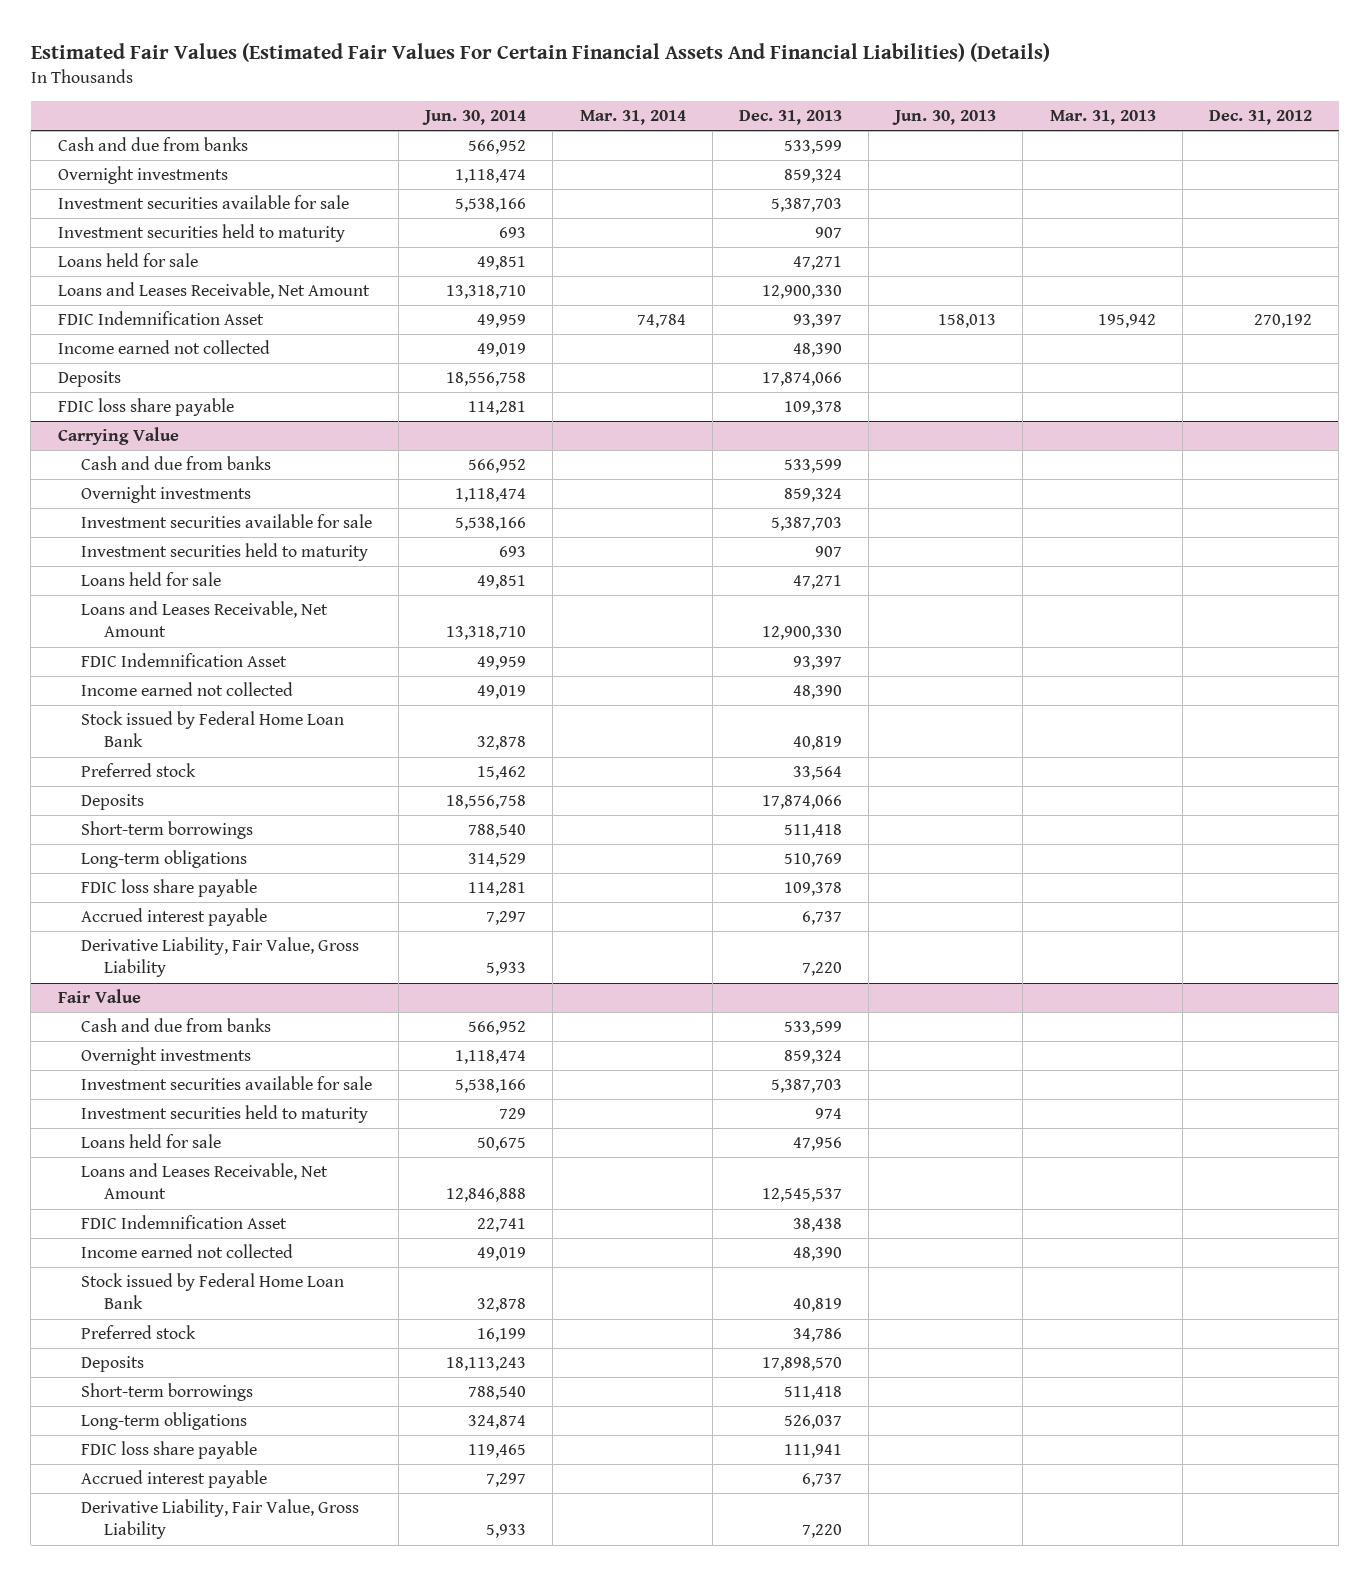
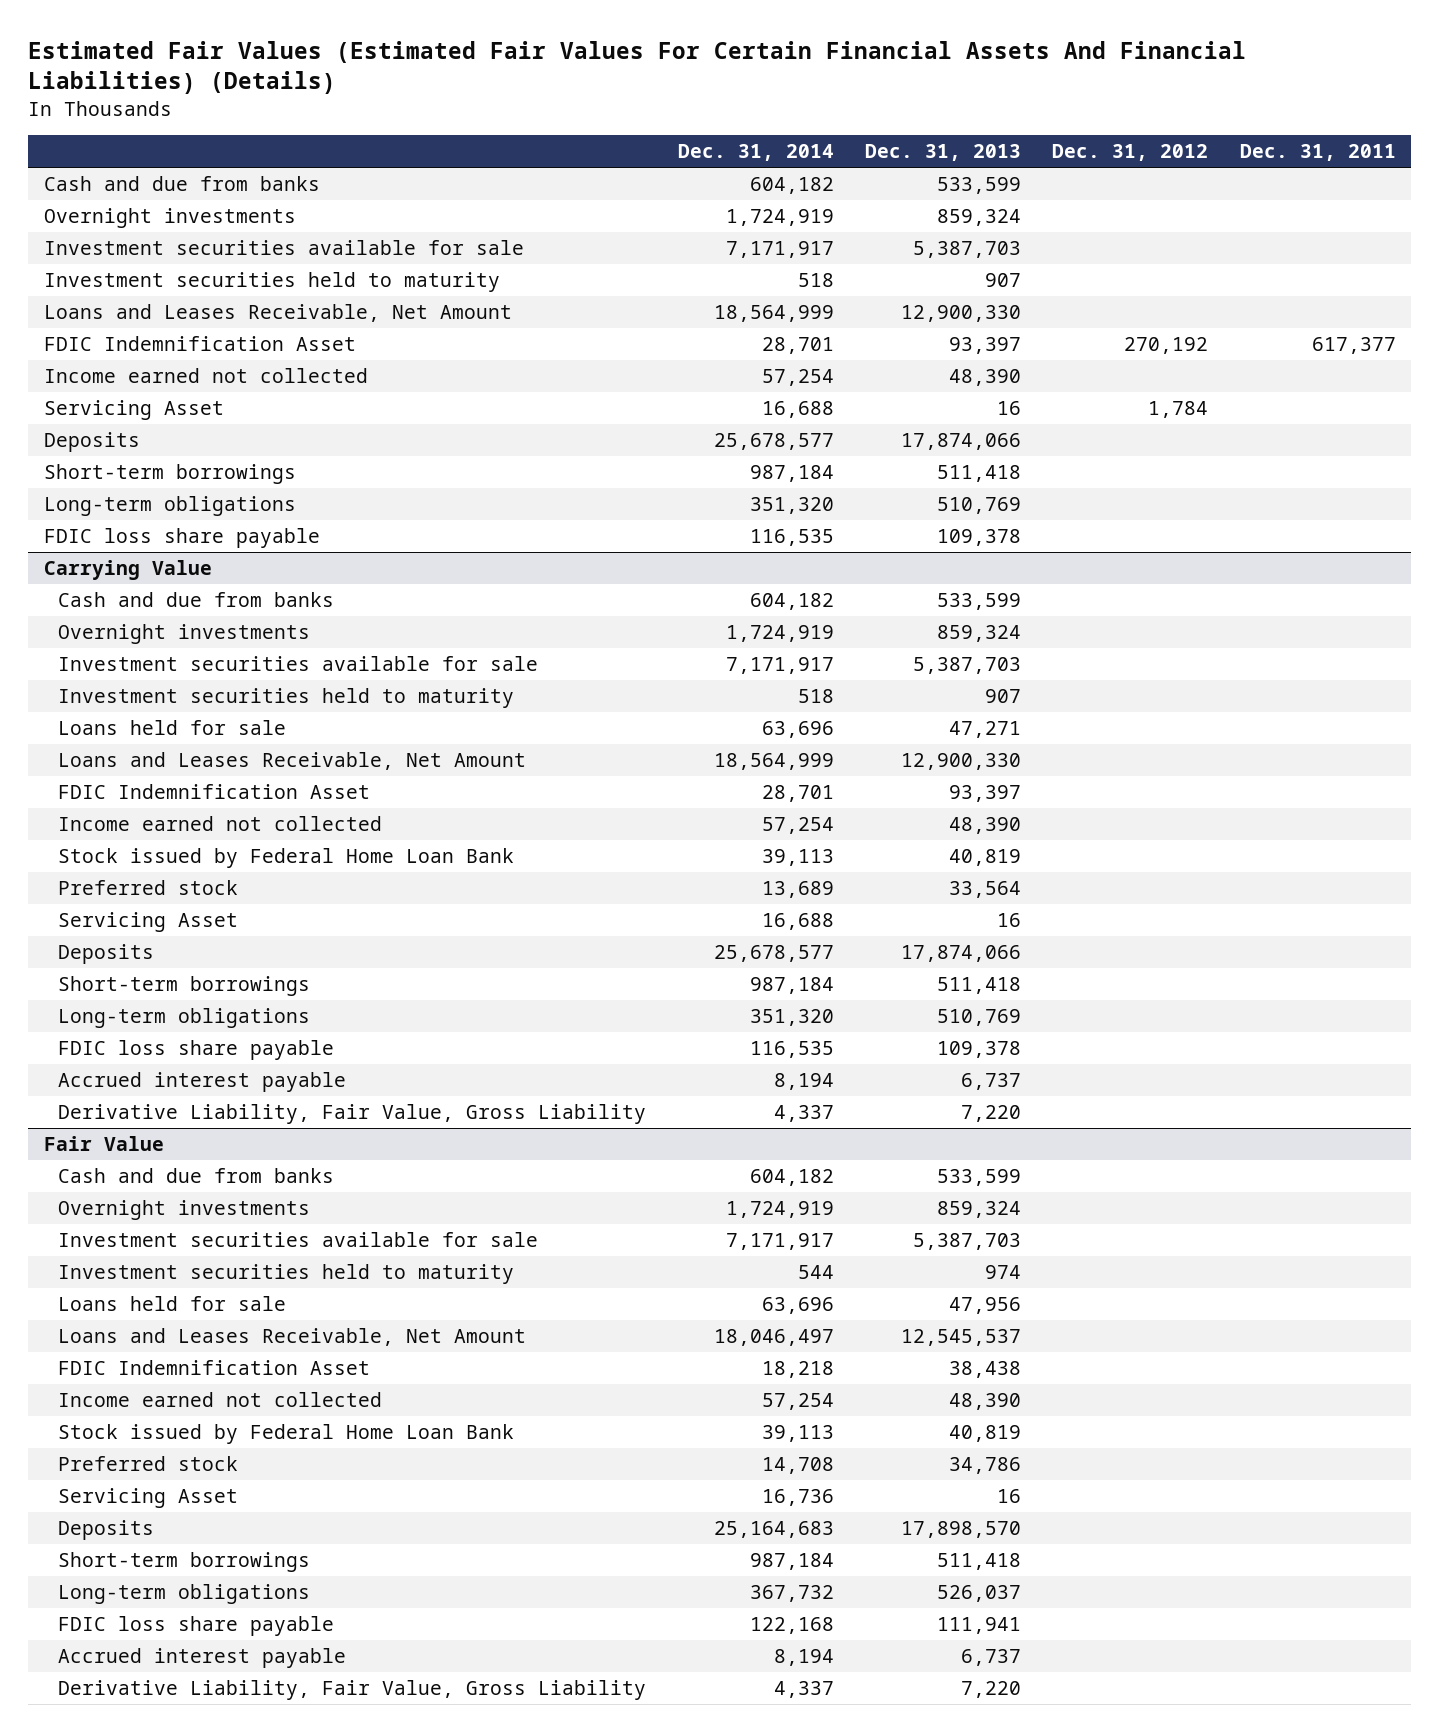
[422,110,527,126] Jun. 30, 2014 -> none
[579,110,686,126] Mar. 31, 2014 -> none
[892,110,997,126] Jun. 30, 2013 -> none
[1049,110,1156,126] Mar. 31, 2013 -> none
none -> [677,144,834,162] Dec. 31, 2014
none -> [1239,144,1396,162] Dec. 31, 2011
[57,253,198,268] Loans held for sale -> none
none -> [44,400,225,421] Servicing Asset
none -> [44,464,297,485] Short-term borrowings
none -> [44,496,297,517] Long-term obligations
none -> [58,912,239,933] Servicing Asset
none -> [58,1488,239,1509] Servicing Asset

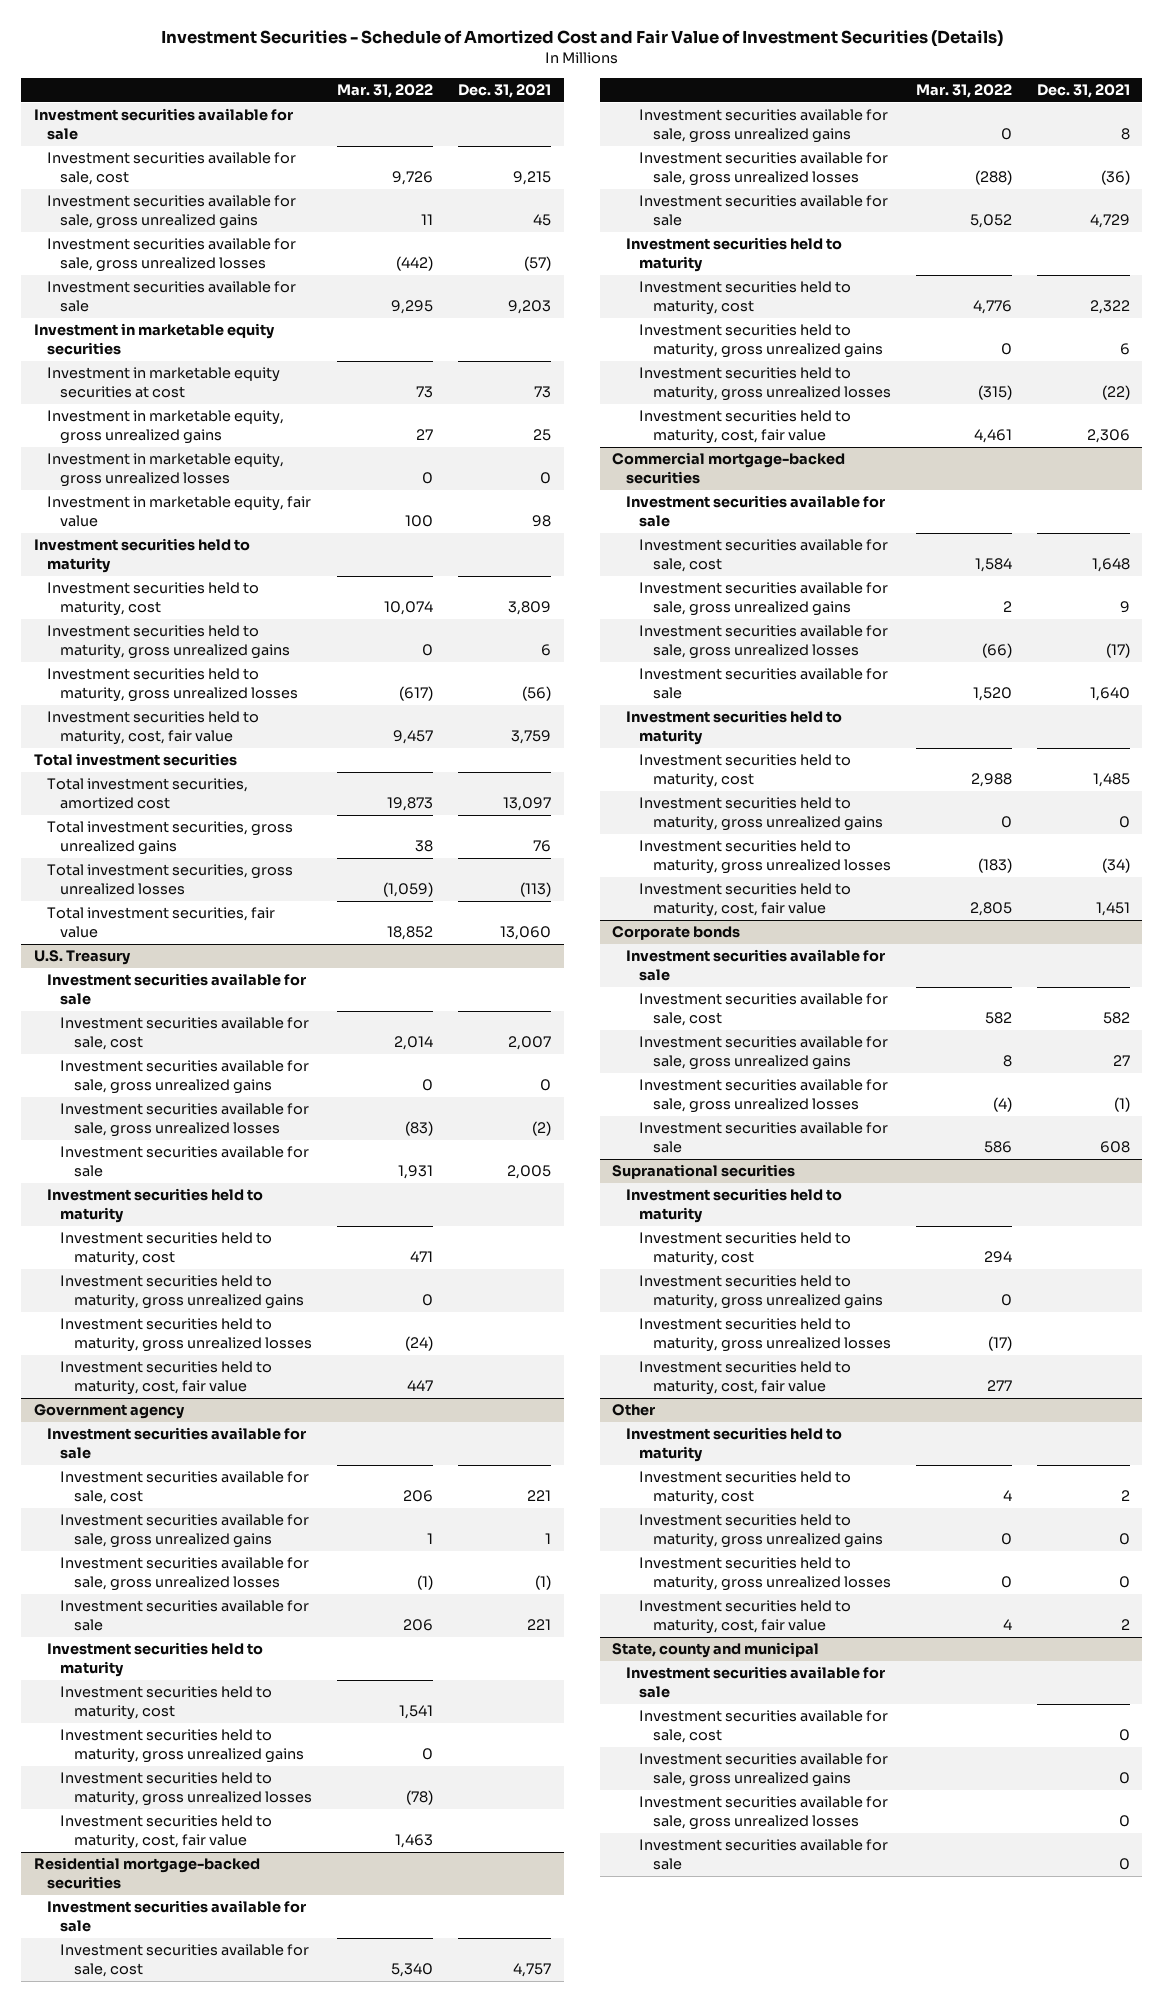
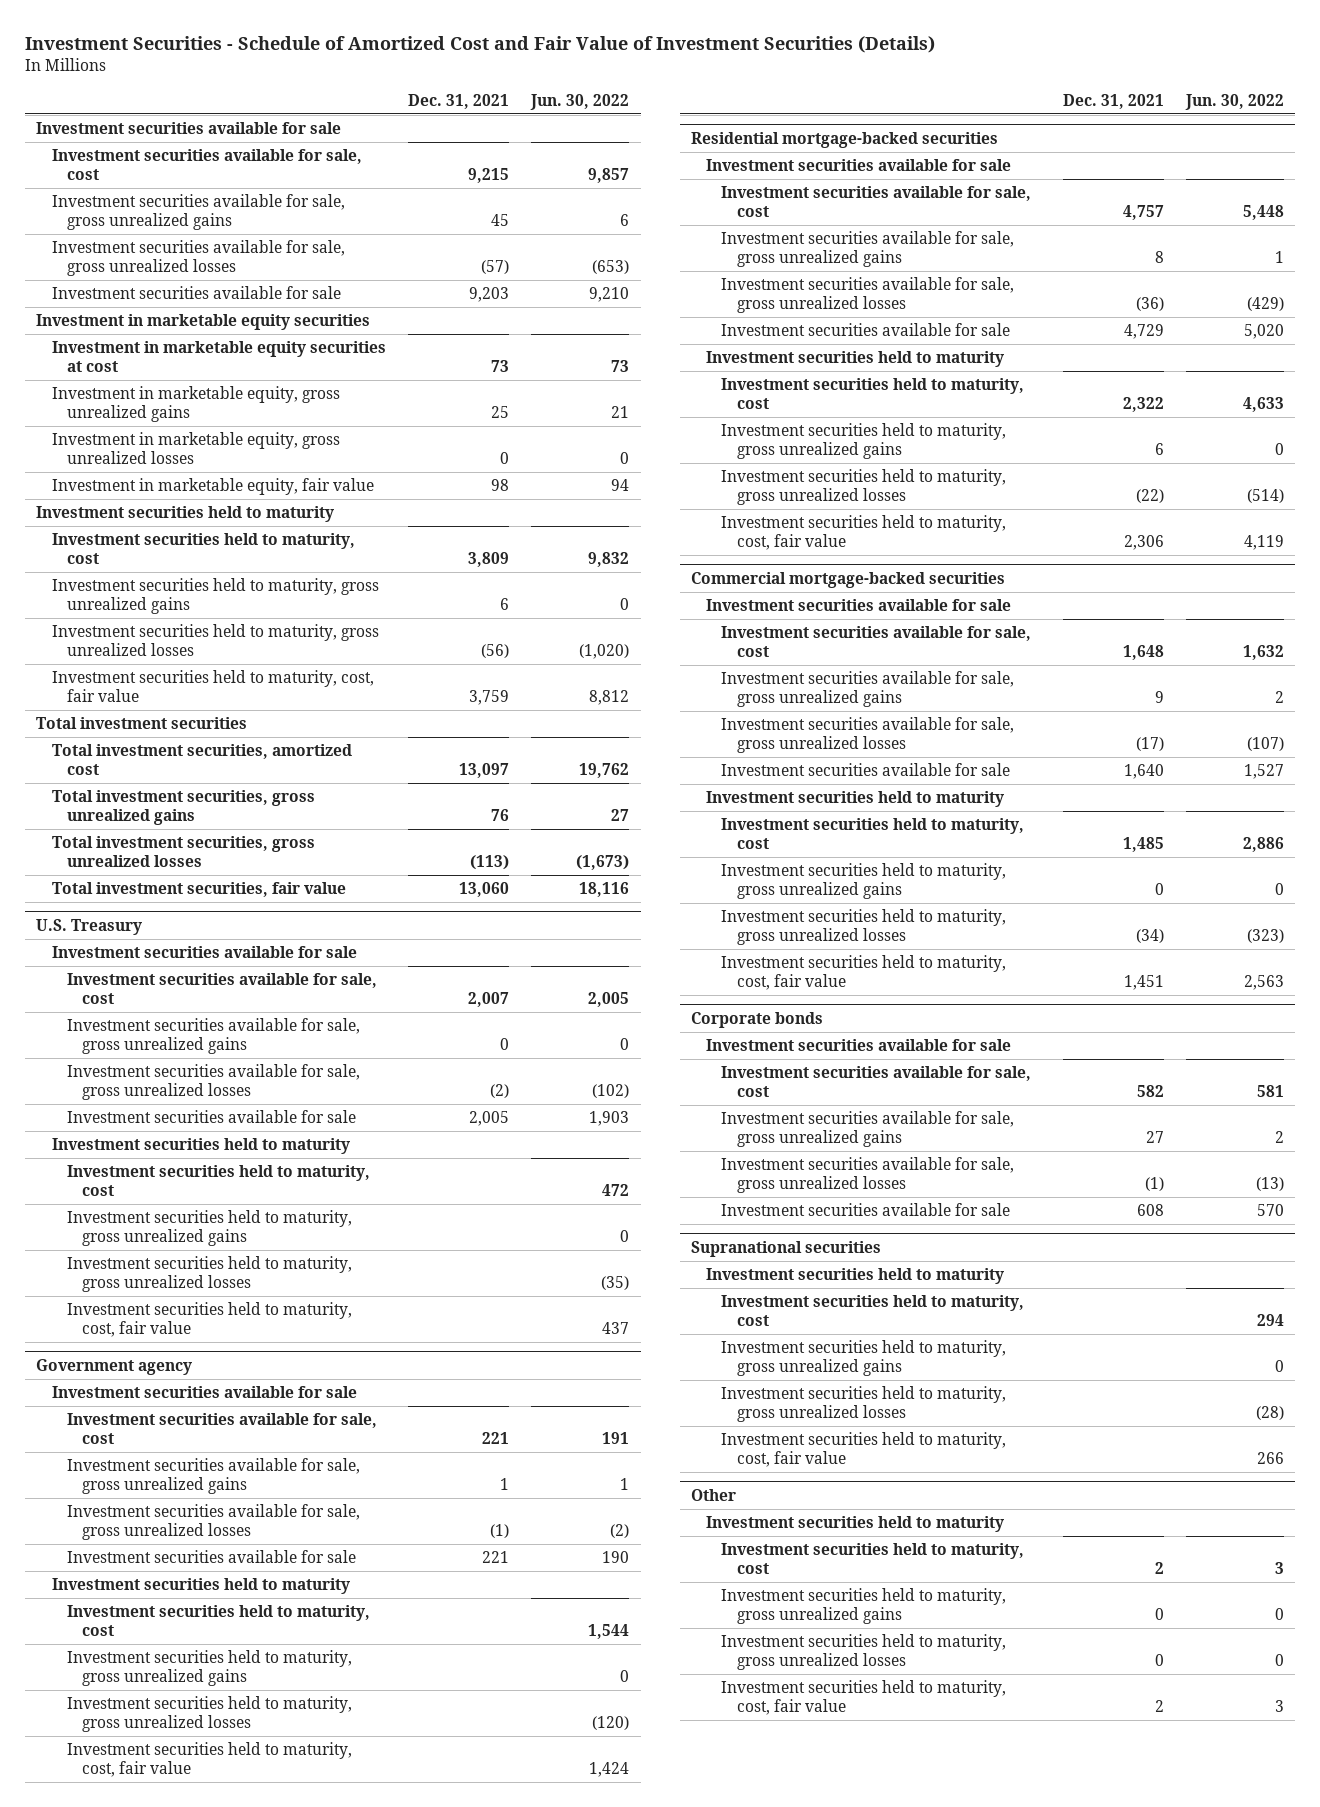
[337,83,434,98] Mar. 31, 2022 -> none
none -> [530,93,630,110] Jun. 30, 2022
[612,1642,820,1659] State, county and municipal -> none
[625,1666,885,1698] Investment securities available for sale -> none
[639,1710,889,1743] Investment securities available for sale, cost -> none
[639,1753,889,1787] Investment securities available for sale, gross unrealized gains -> none
[639,1796,889,1830] Investment securities available for sale, gross unrealized losses -> none
[639,1839,889,1870] Investment securities available for sale -> none

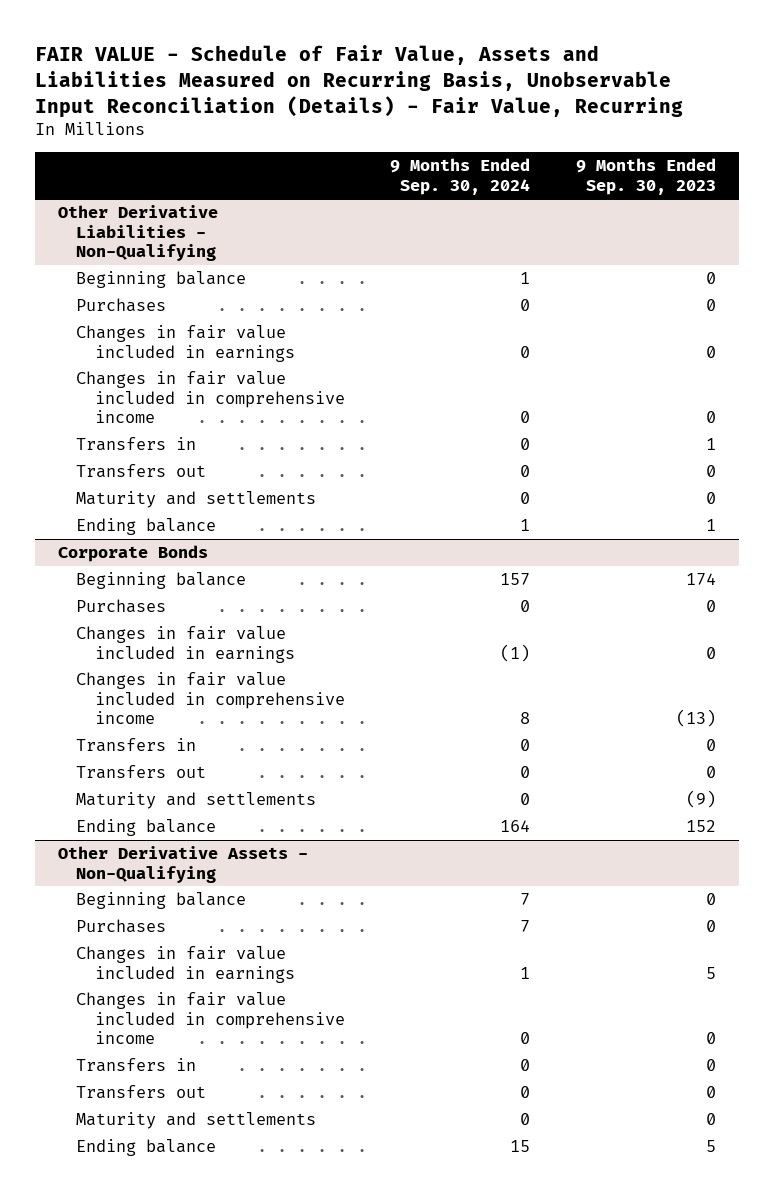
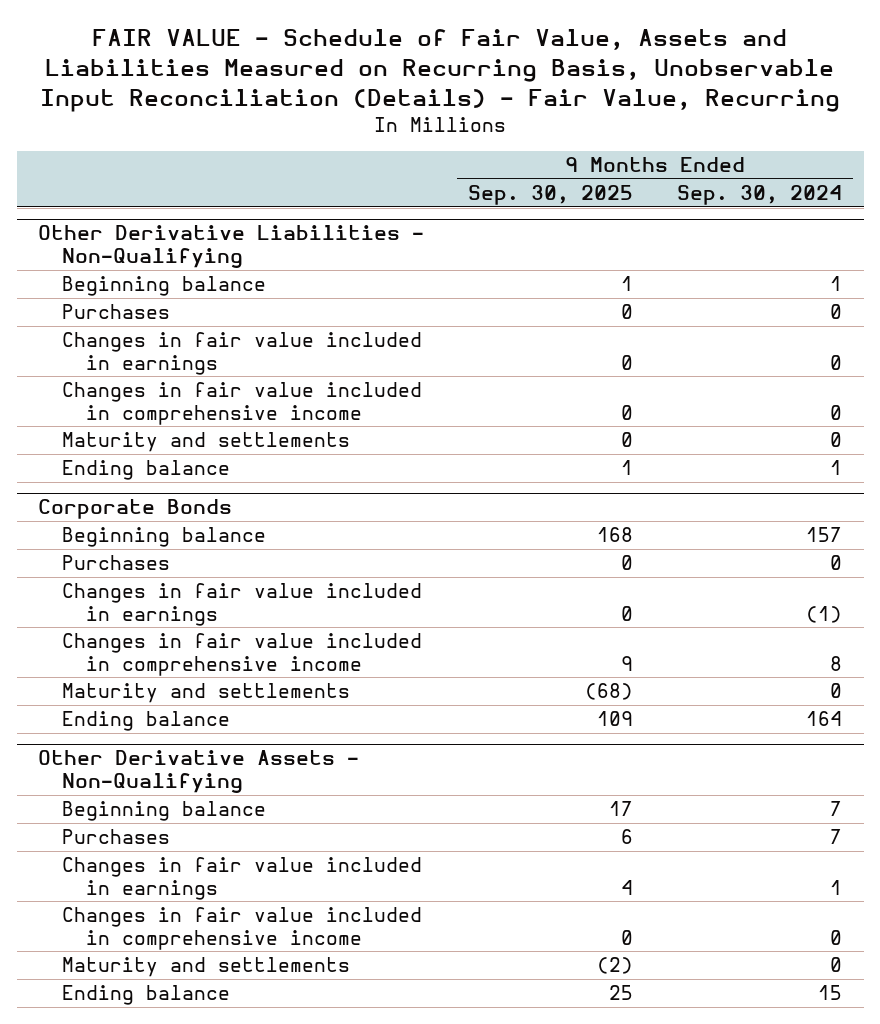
[575,158,716,195] 9 Months Ended Sep. 30, 2023 -> none
none -> [468,184,634,205] Sep. 30, 2025
[76,437,197,452] Transfers in -> none
[76,464,207,479] Transfers out -> none
[76,738,197,753] Transfers in -> none
[76,765,207,780] Transfers out -> none
[76,1058,197,1073] Transfers in -> none
[76,1085,207,1100] Transfers out -> none

